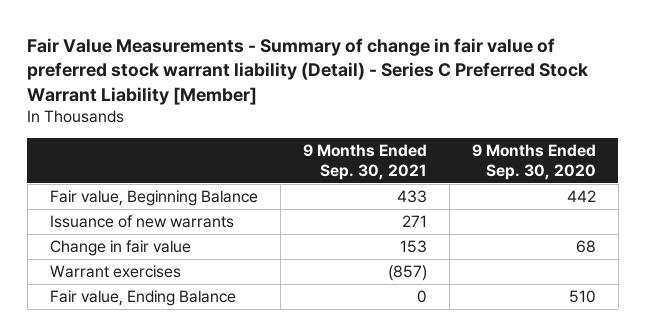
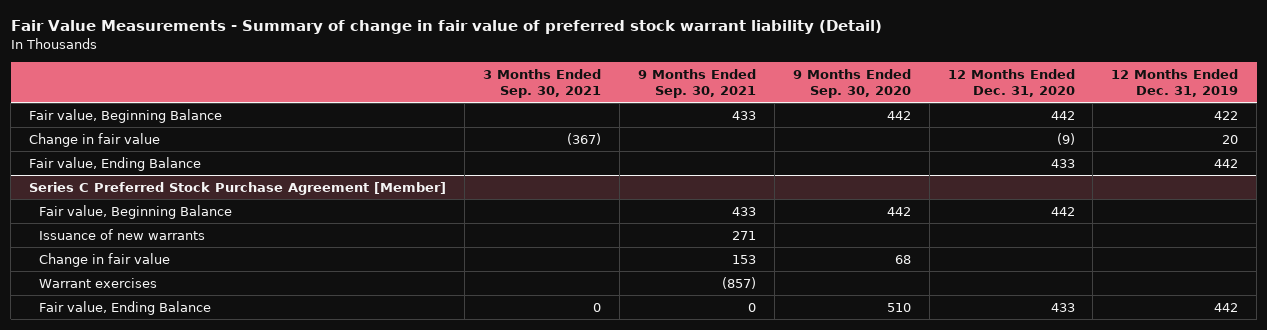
[27,37,590,105] Fair Value Measurements - Summary of change in fair value of preferred stock warrant liability (Detail) - Series C Preferred Stock Warrant Liability [Member] -> [10,19,882,34] Fair Value Measurements - Summary of change in fair value of preferred stock warrant liability (Detail)
none -> [482,68,601,98] 3 Months Ended Sep. 30, 2021
none -> [947,68,1075,97] 12 Months Ended Dec. 31, 2020
none -> [1111,68,1239,97] 12 Months Ended Dec. 31, 2019
none -> [29,132,161,147] Change in fair value
none -> [29,156,202,171] Fair value, Ending Balance
none -> [29,181,447,195] Series C Preferred Stock Purchase Agreement [Member]
none -> [38,204,232,219] Fair value, Beginning Balance

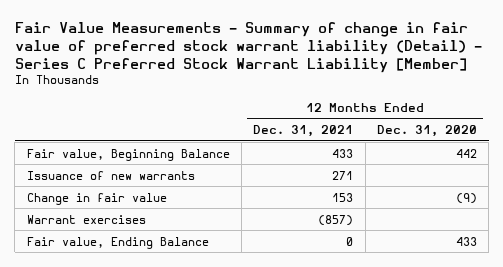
[10,19,882,34] Fair Value Measurements - Summary of change in fair value of preferred stock warrant liability (Detail) -> [14,21,482,73] Fair Value Measurements - Summary of change in fair value of preferred stock warrant liability (Detail) - Series C Preferred Stock Warrant Liability [Member]
[482,68,601,98] 3 Months Ended Sep. 30, 2021 -> none
[637,68,756,98] 9 Months Ended Sep. 30, 2021 -> none
[792,68,911,98] 9 Months Ended Sep. 30, 2020 -> none
[1111,68,1239,97] 12 Months Ended Dec. 31, 2019 -> none
none -> [253,125,354,138] Dec. 31, 2021
[29,156,202,171] Fair value, Ending Balance -> none
[29,181,447,195] Series C Preferred Stock Purchase Agreement [Member] -> none
[38,204,232,219] Fair value, Beginning Balance -> none
[38,252,170,267] Change in fair value -> none
[29,132,161,147] Change in fair value -> [26,192,167,205] Change in fair value

